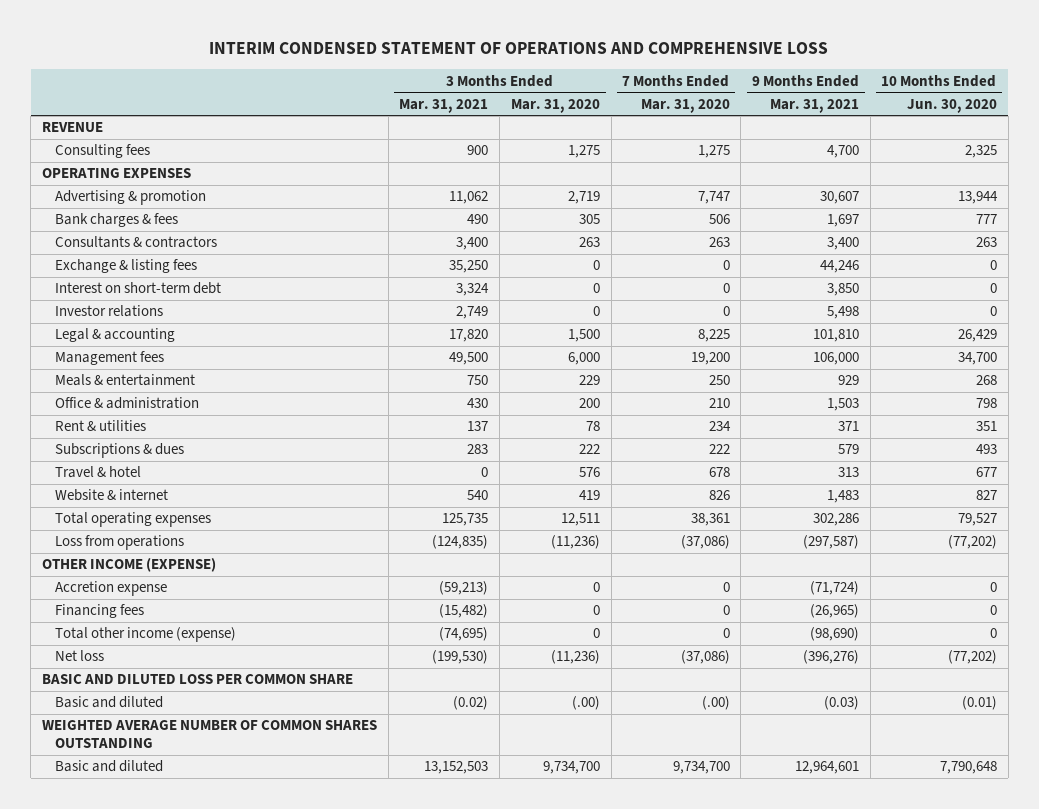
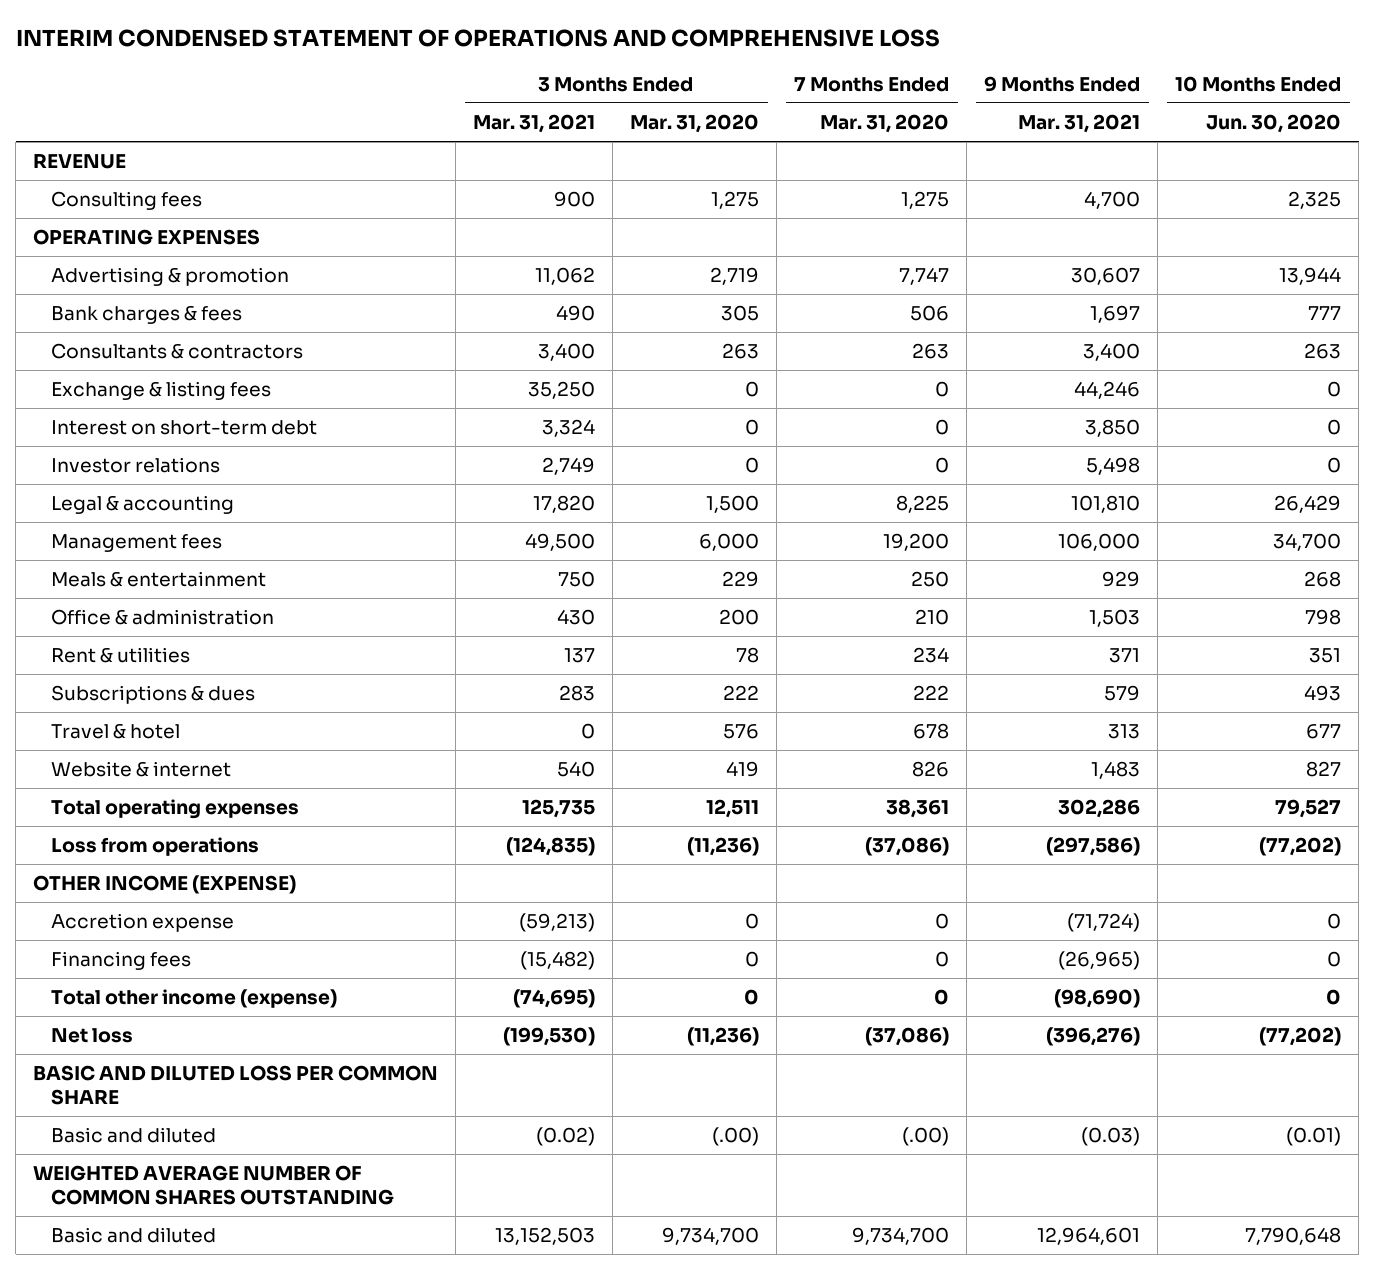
[803,535,860,550] (297,587) -> [1046,837,1141,857] (297,586)

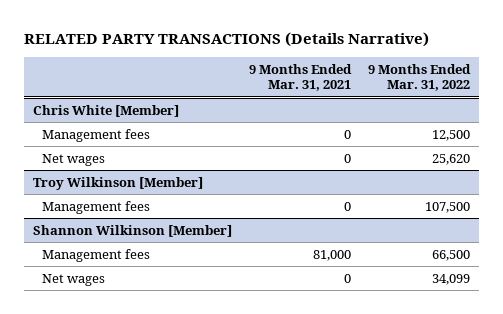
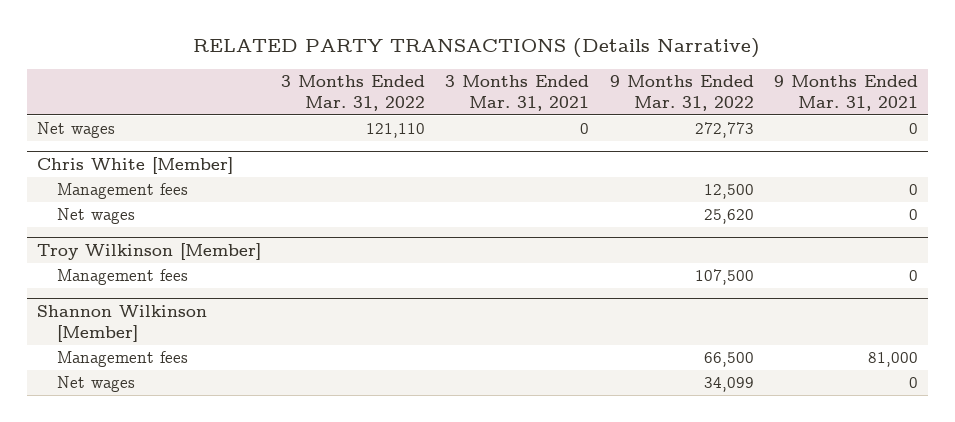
none -> [281,74,426,111] 3 Months Ended Mar. 31, 2022
none -> [445,74,590,111] 3 Months Ended Mar. 31, 2021
none -> [37,122,116,139] Net wages

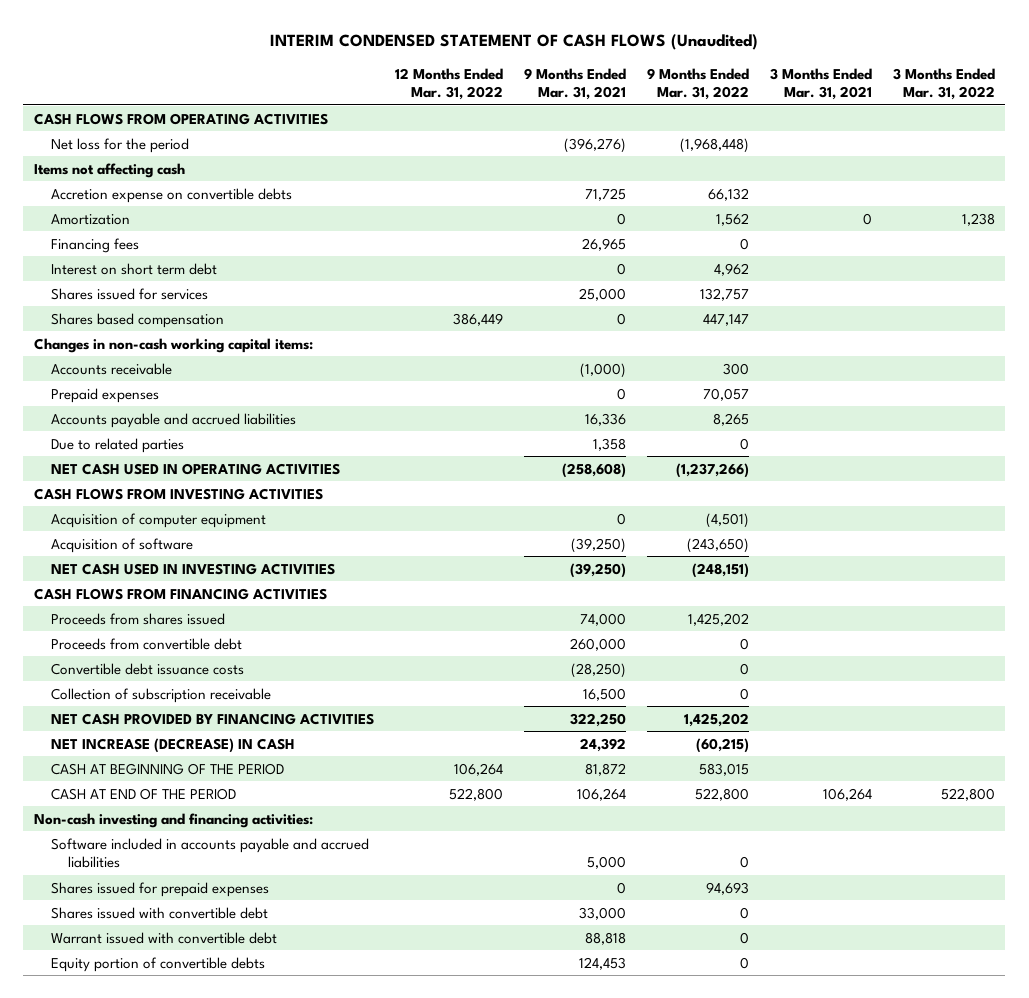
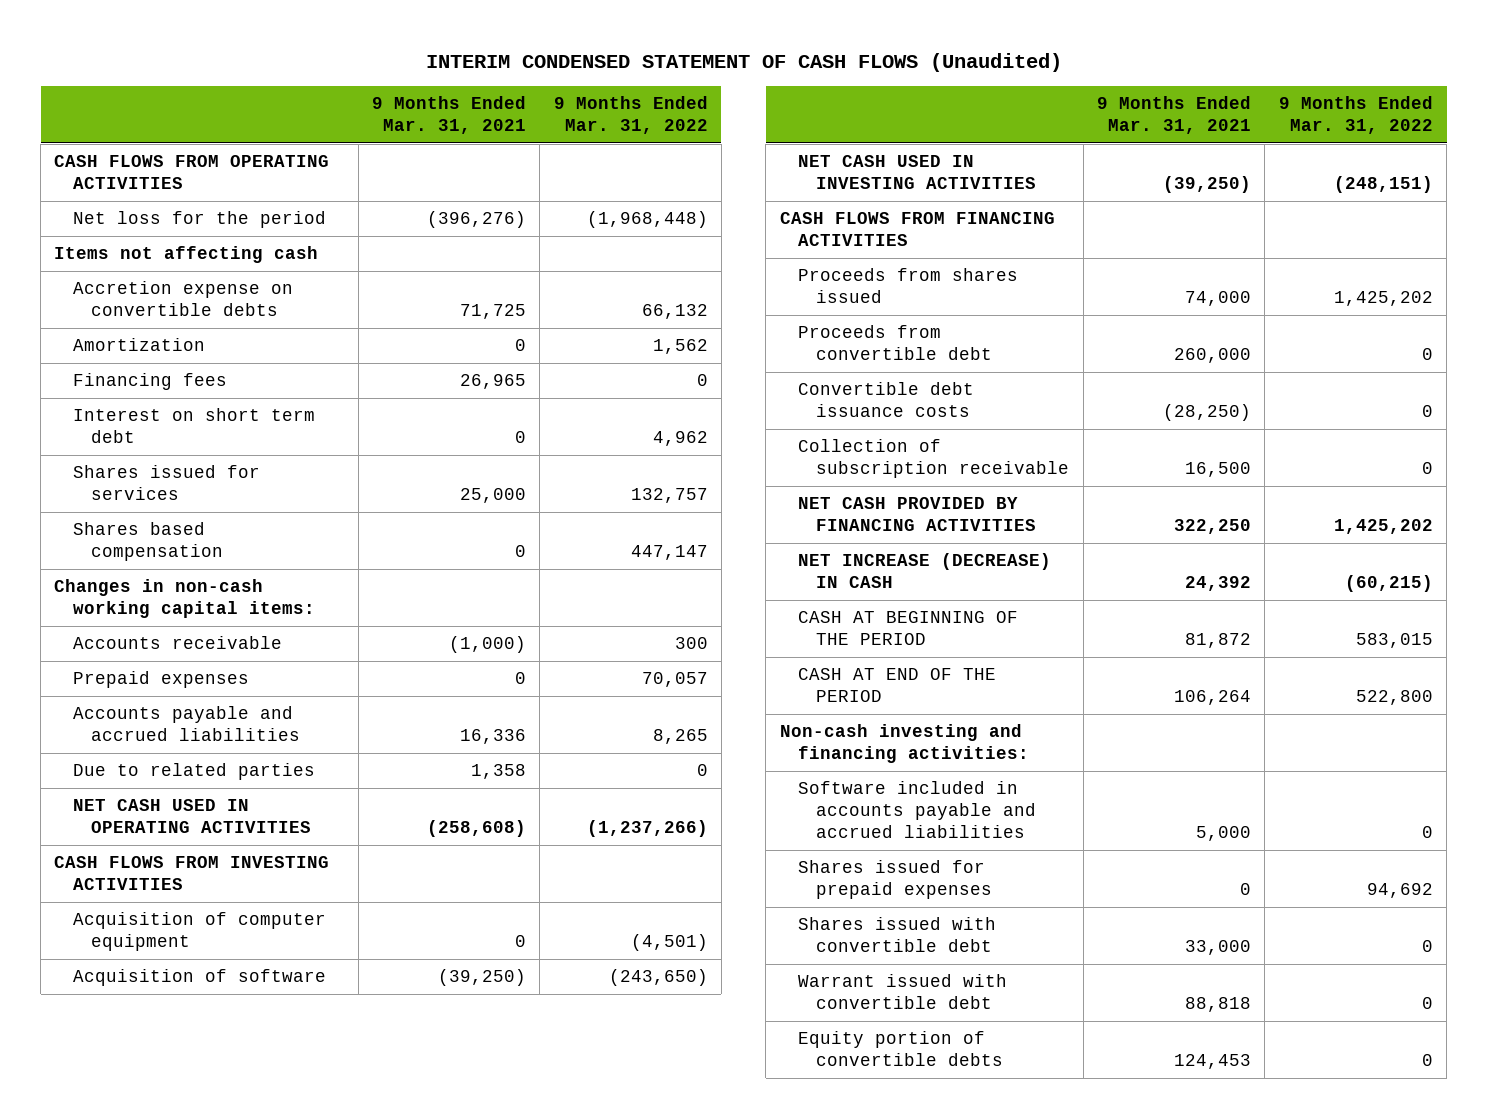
[394,67,503,101] 12 Months Ended Mar. 31, 2022 -> none
[769,67,872,101] 3 Months Ended Mar. 31, 2021 -> none
[892,67,995,101] 3 Months Ended Mar. 31, 2022 -> none
[705,881,749,895] 94,693 -> [1366,883,1433,899] 94,692

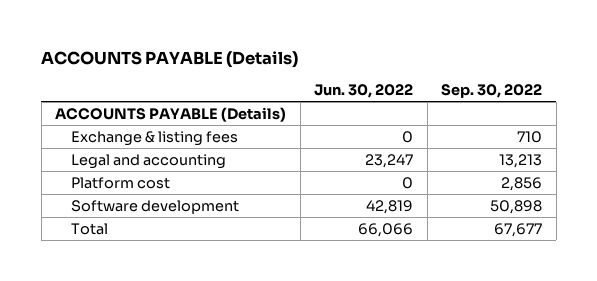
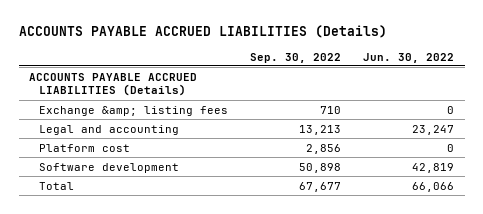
[41,50,299,68] ACCOUNTS PAYABLE (Details) -> [18,24,387,38] ACCOUNTS PAYABLE ACCRUED LIABILITIES (Details)
[55,106,287,122] ACCOUNTS PAYABLE (Details) -> [29,72,198,97] ACCOUNTS PAYABLE ACCRUED LIABILITIES (Details)
[70,130,238,146] Exchange & listing fees -> [38,105,228,116] Exchange &amp; listing fees

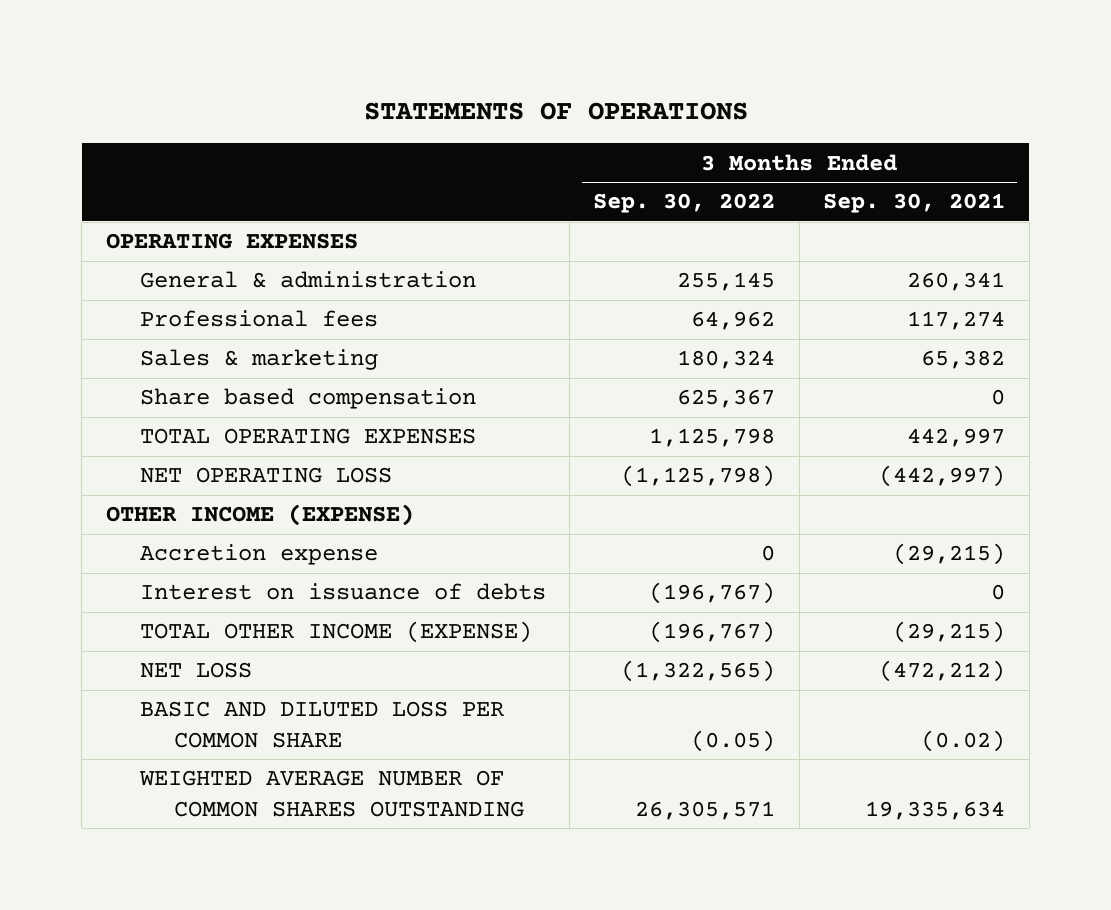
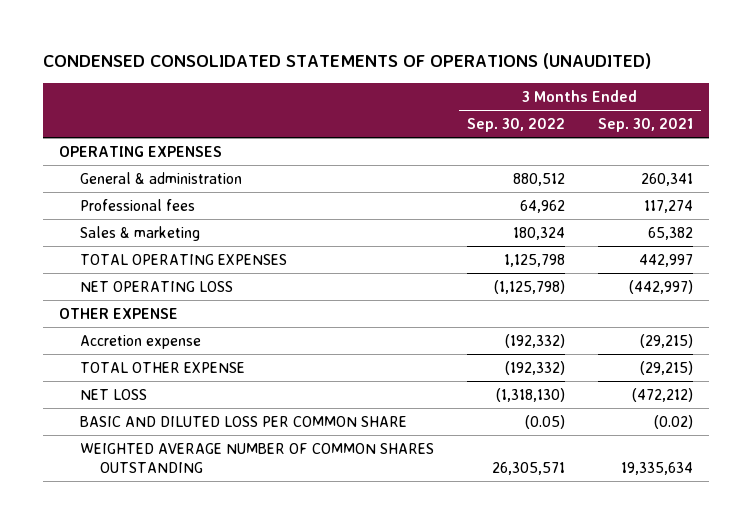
[363,102,748,121] STATEMENTS OF OPERATIONS -> [43,53,652,70] CONDENSED CONSOLIDATED STATEMENTS OF OPERATIONS (UNAUDITED)
[677,272,776,292] 255,145 -> [512,172,565,186] 880,512
[139,388,476,410] Share based compensation -> none
[139,583,546,601] Interest on issuance of debts -> none
[105,504,414,527] OTHER INCOME (EXPENSE) -> [59,307,179,319] OTHER EXPENSE
[761,545,776,562] 0 -> [504,333,565,348] (192,332)
[139,621,532,644] TOTAL OTHER INCOME (EXPENSE) -> [79,361,245,373] TOTAL OTHER EXPENSE
[649,621,776,644] (196,767) -> [504,360,565,375] (192,332)
[621,660,776,683] (1,322,565) -> [495,387,565,402] (1,318,130)

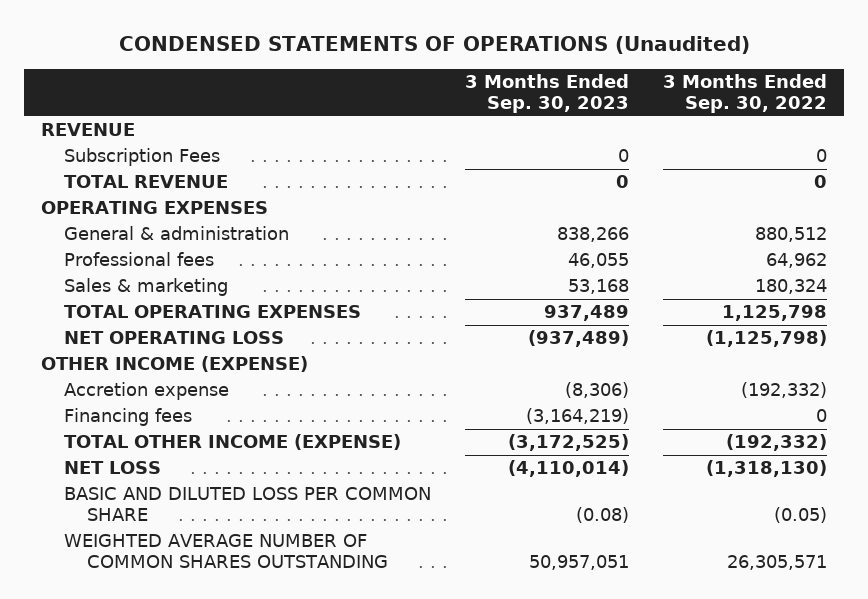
[43,53,652,70] CONDENSED CONSOLIDATED STATEMENTS OF OPERATIONS (UNAUDITED) -> [119,36,751,55] CONDENSED STATEMENTS OF OPERATIONS (Unaudited)
[597,118,693,133] Sep. 30, 2021 -> none
none -> [464,73,629,114] 3 Months Ended Sep. 30, 2023
none -> [41,123,136,137] REVENUE
none -> [64,148,221,167] Subscription Fees
none -> [64,175,229,189] TOTAL REVENUE
[59,307,179,319] OTHER EXPENSE -> [41,356,309,373] OTHER INCOME (EXPENSE)
none -> [64,408,193,427] Financing fees
[79,361,245,373] TOTAL OTHER EXPENSE -> [64,434,402,451] TOTAL OTHER INCOME (EXPENSE)

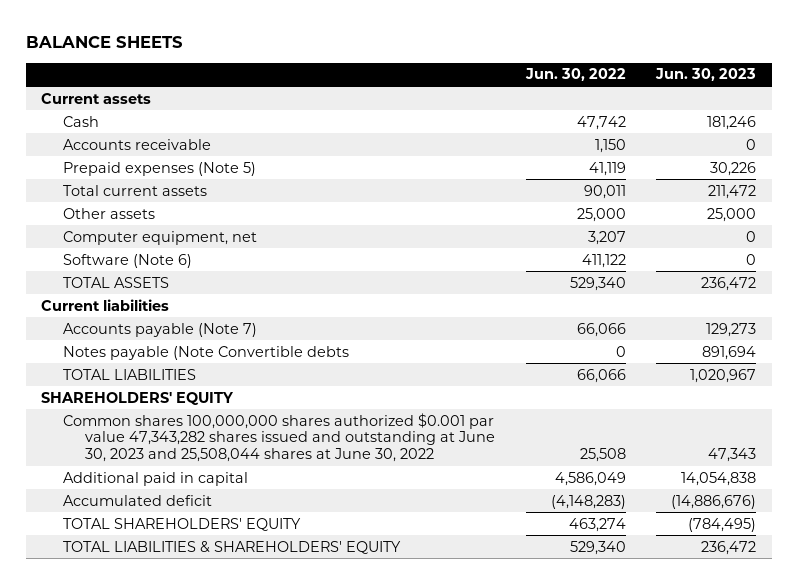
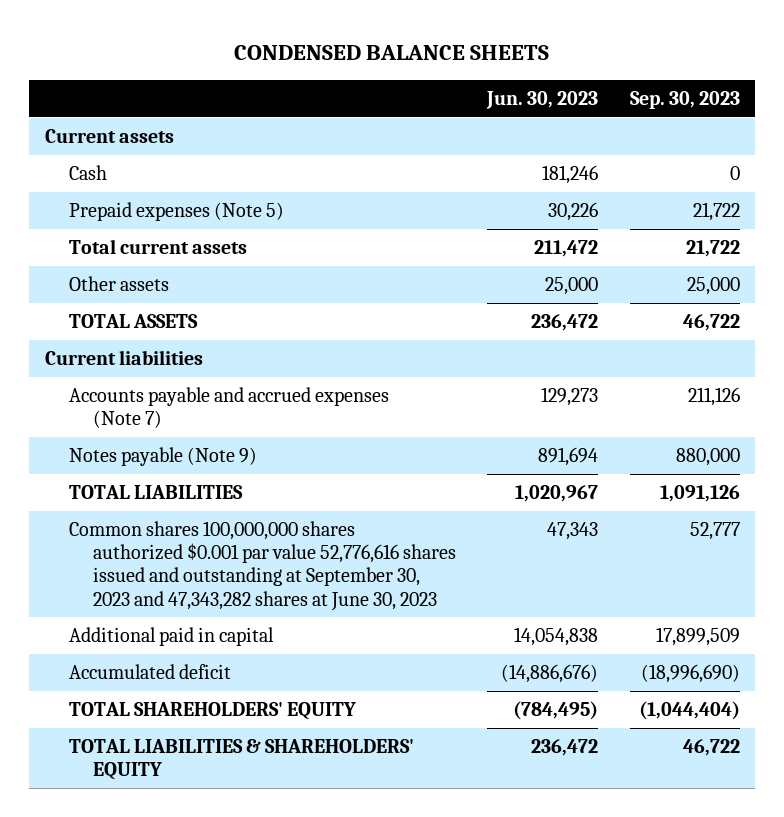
[25,36,183,49] BALANCE SHEETS -> [234,44,550,60] CONDENSED BALANCE SHEETS
[524,68,626,82] Jun. 30, 2022 -> none
none -> [629,90,740,109] Sep. 30, 2023
[63,138,212,150] Accounts receivable -> none
[63,230,258,245] Computer equipment, net -> none
[63,253,193,268] Software (Note 6) -> none
[63,322,258,337] Accounts payable (Note 7) -> [68,387,389,429] Accounts payable and accrued expenses (Note 7)
[63,345,350,360] Notes payable (Note Convertible debts -> [68,447,257,467] Notes payable (Note 9)
[41,391,235,405] SHAREHOLDERS' EQUITY -> none
[63,412,495,463] Common shares 100,000,000 shares authorized $0.001 par value 47,343,282 shares issued and outstanding at June 30, 2023 and 25,508,044 shares at June 30, 2022 -> [68,521,456,611] Common shares 100,000,000 shares authorized $0.001 par value 52,776,616 shares issued and outstanding at September 30, 2023 and 47,343,282 shares at June 30, 2023

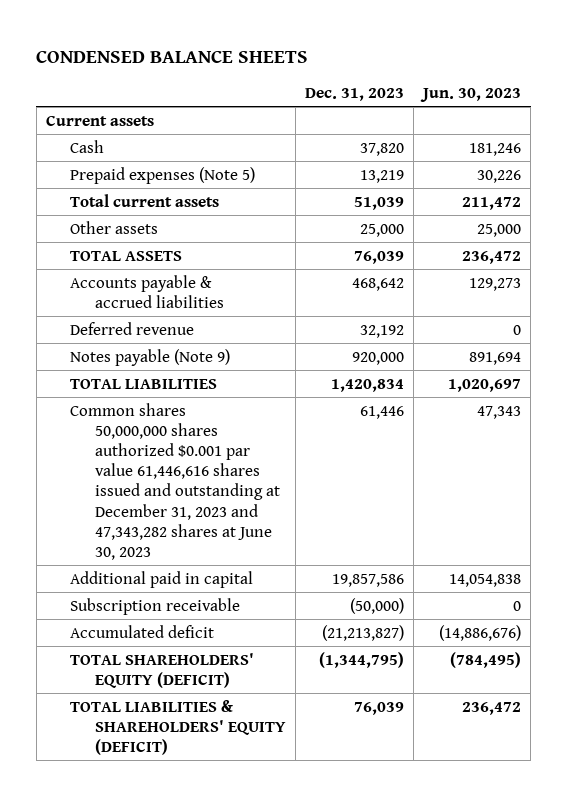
[629,90,740,109] Sep. 30, 2023 -> none
none -> [305,88,405,102] Dec. 31, 2023
[44,350,203,366] Current liabilities -> none
[68,387,389,429] Accounts payable and accrued expenses (Note 7) -> [70,274,224,308] Accounts payable & accrued liabilities
none -> [70,321,195,335] Deferred revenue
[515,485,599,503] 1,020,967 -> [448,378,522,392] 1,020,697
[68,521,456,611] Common shares 100,000,000 shares authorized $0.001 par value 52,776,616 shares issued and outstanding at September 30, 2023 and 47,343,282 shares at June 30, 2023 -> [70,402,280,560] Common shares 50,000,000 shares authorized $0.001 par value 61,446,616 shares issued and outstanding at December 31, 2023 and 47,343,282 shares at June 30, 2023
none -> [70,597,241,615] Subscription receivable
[68,702,356,721] TOTAL SHAREHOLDERS' EQUITY -> [70,652,255,688] TOTAL SHAREHOLDERS' EQUITY (DEFICIT)
[68,739,414,781] TOTAL LIABILITIES & SHAREHOLDERS' EQUITY -> [70,699,286,755] TOTAL LIABILITIES & SHAREHOLDERS' EQUITY (DEFICIT)

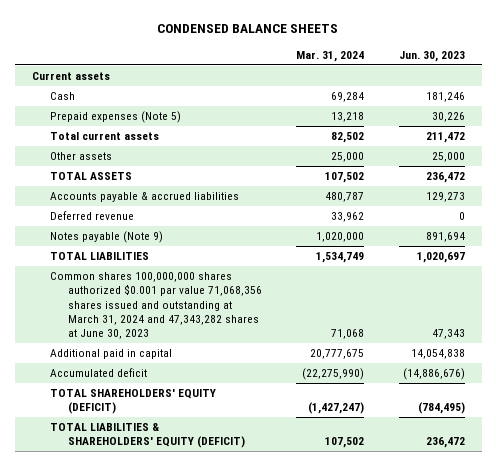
[305,88,405,102] Dec. 31, 2023 -> none
none -> [296,50,365,62] Mar. 31, 2024
[70,402,280,560] Common shares 50,000,000 shares authorized $0.001 par value 61,446,616 shares issued and outstanding at December 31, 2023 and 47,343,282 shares at June 30, 2023 -> [49,272,263,340] Common shares 100,000,000 shares authorized $0.001 par value 71,068,356 shares issued and outstanding at March 31, 2024 and 47,343,282 shares at June 30, 2023
[70,597,241,615] Subscription receivable -> none

